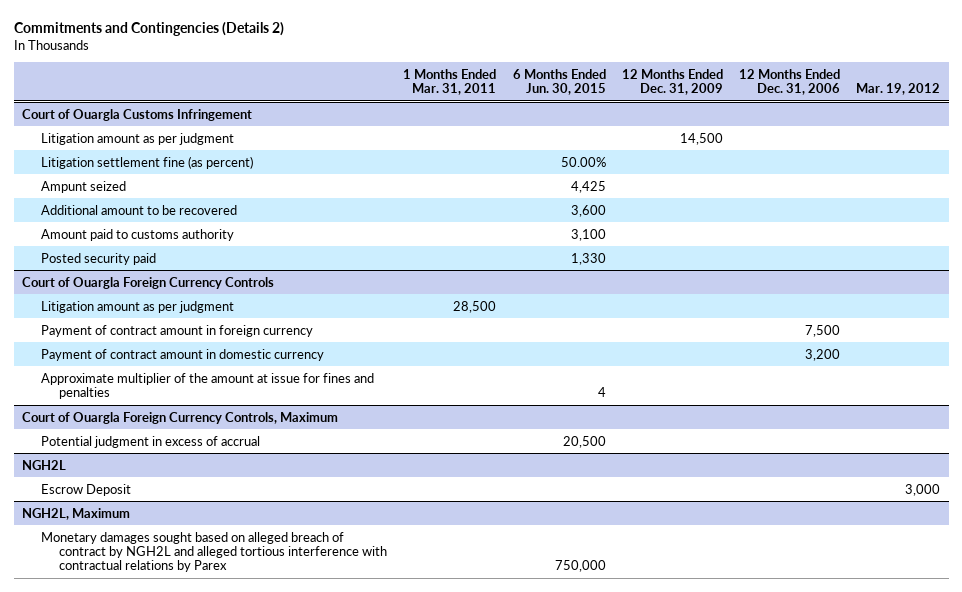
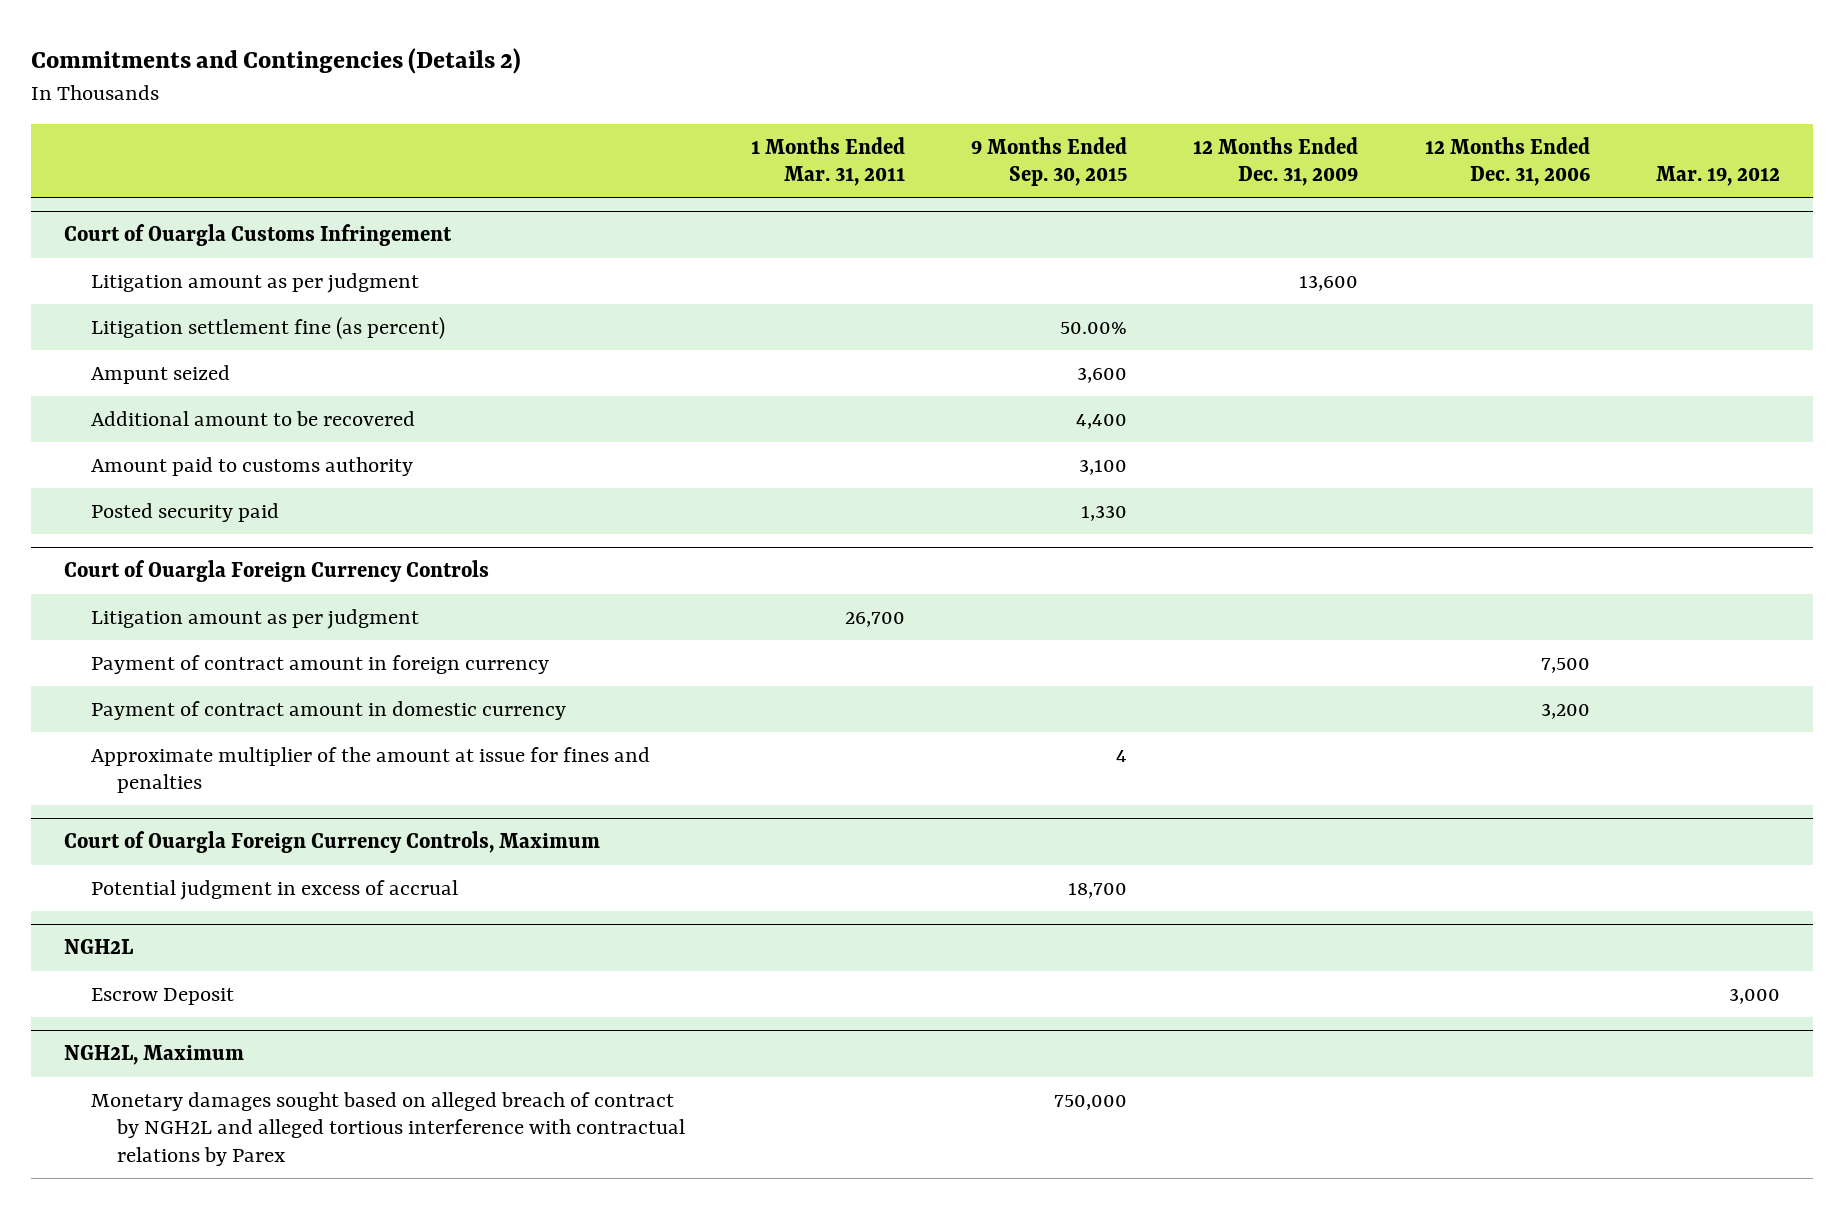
[512,68,606,96] 6 Months Ended Jun. 30, 2015 -> none
none -> [971,136,1128,186] 9 Months Ended Sep. 30, 2015
[679,132,723,145] 14,500 -> [1299,274,1359,291] 13,600
[453,300,497,313] 28,500 -> [845,611,906,627] 26,700

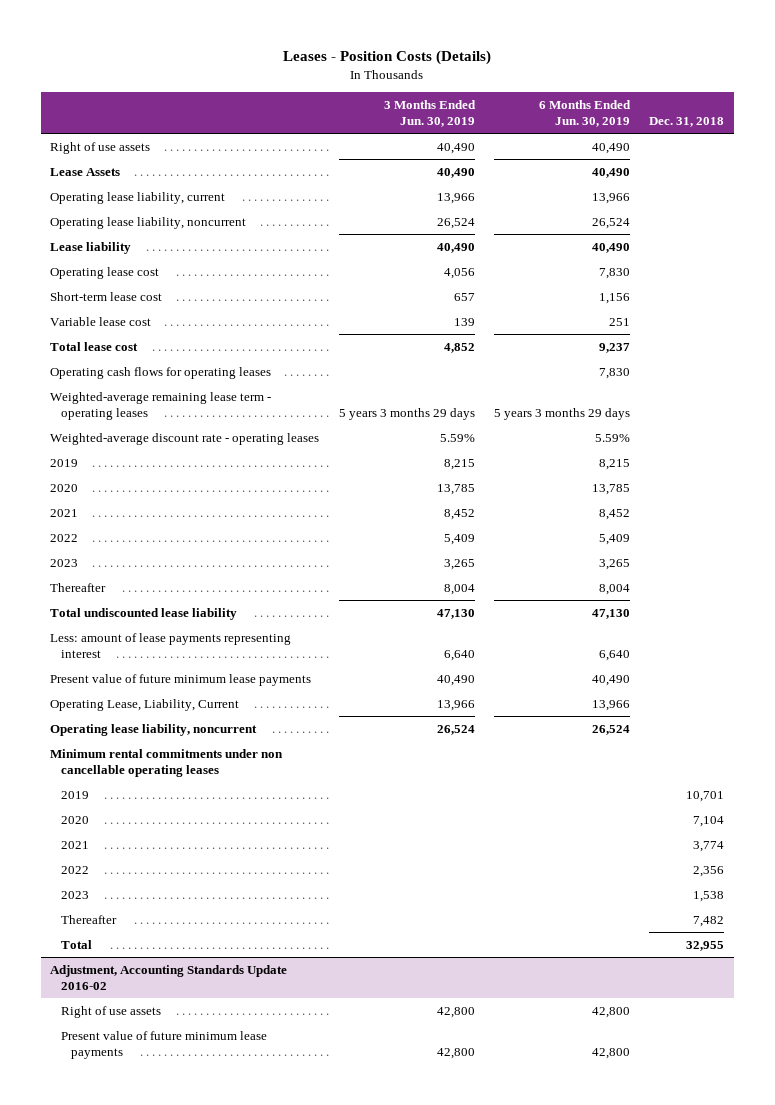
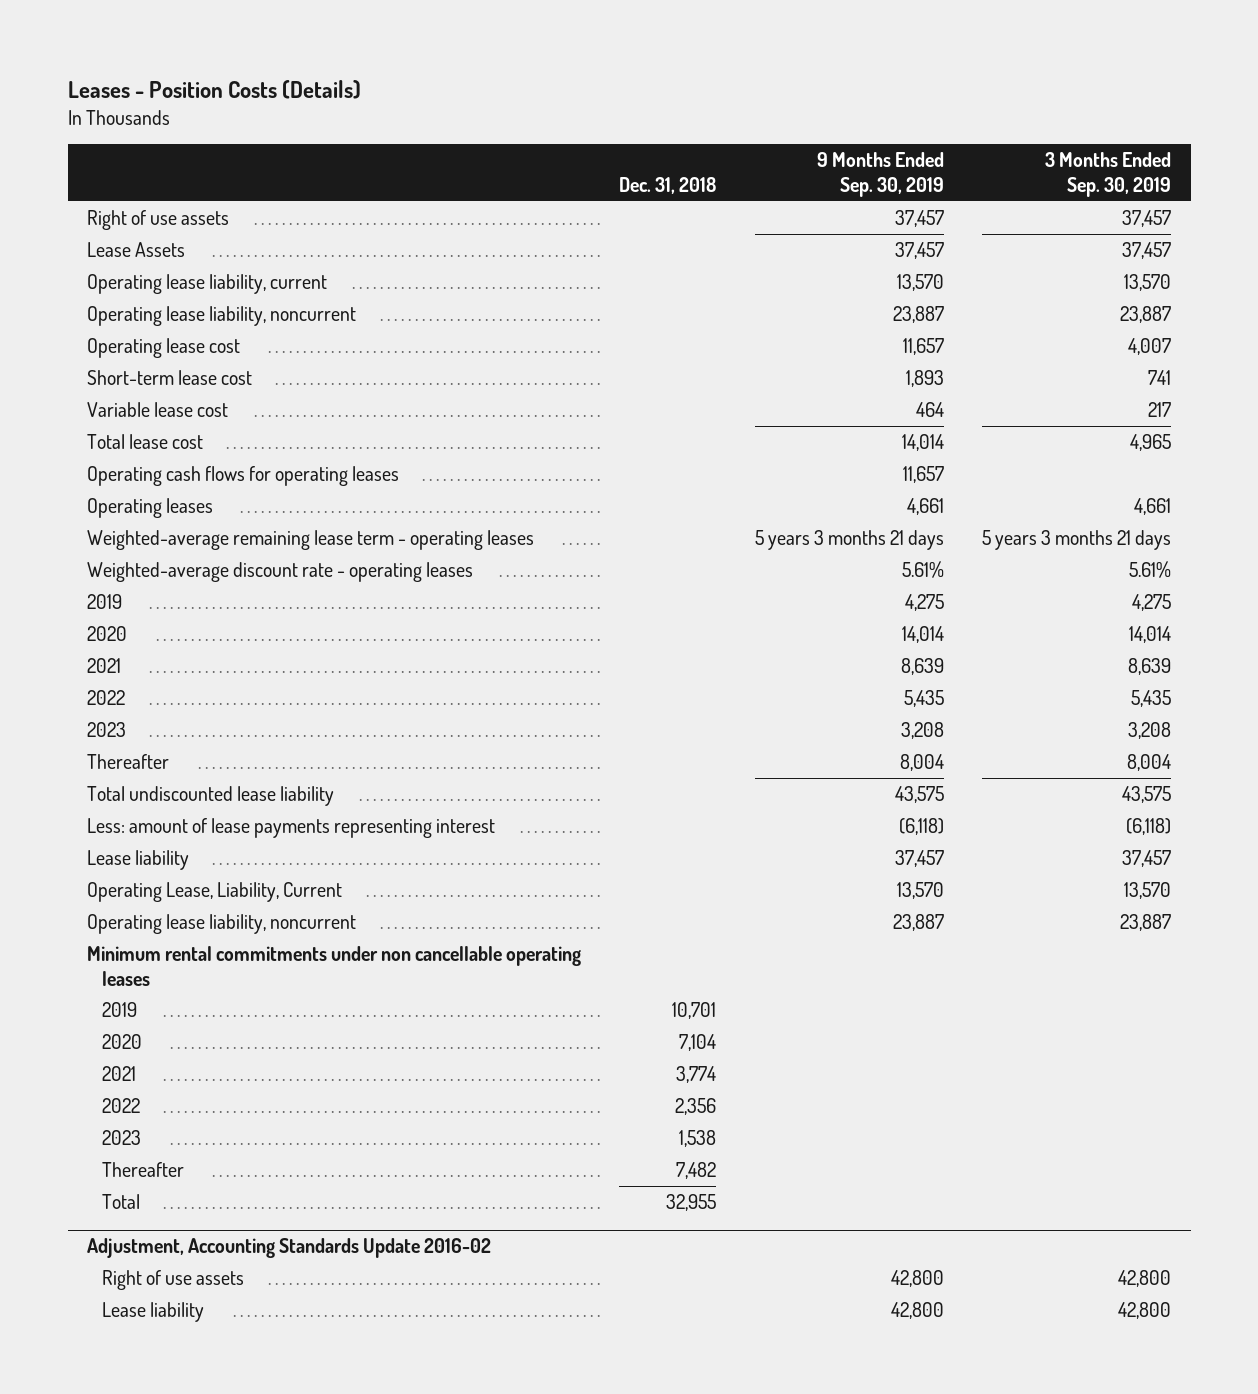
[383,100,476,127] 3 Months Ended Jun. 30, 2019 -> none
[539,100,632,127] 6 Months Ended Jun. 30, 2019 -> none
none -> [816,152,944,197] 9 Months Ended Sep. 30, 2019
none -> [1045,152,1172,197] 3 Months Ended Sep. 30, 2019
none -> [87,498,214,519] Operating leases
[50,673,312,686] Present value of future minimum lease payments -> none
[50,241,132,254] Lease liability -> [87,850,190,871] Lease liability
[60,1030,267,1059] Present value of future minimum lease payments -> [101,1302,204,1323] Lease liability

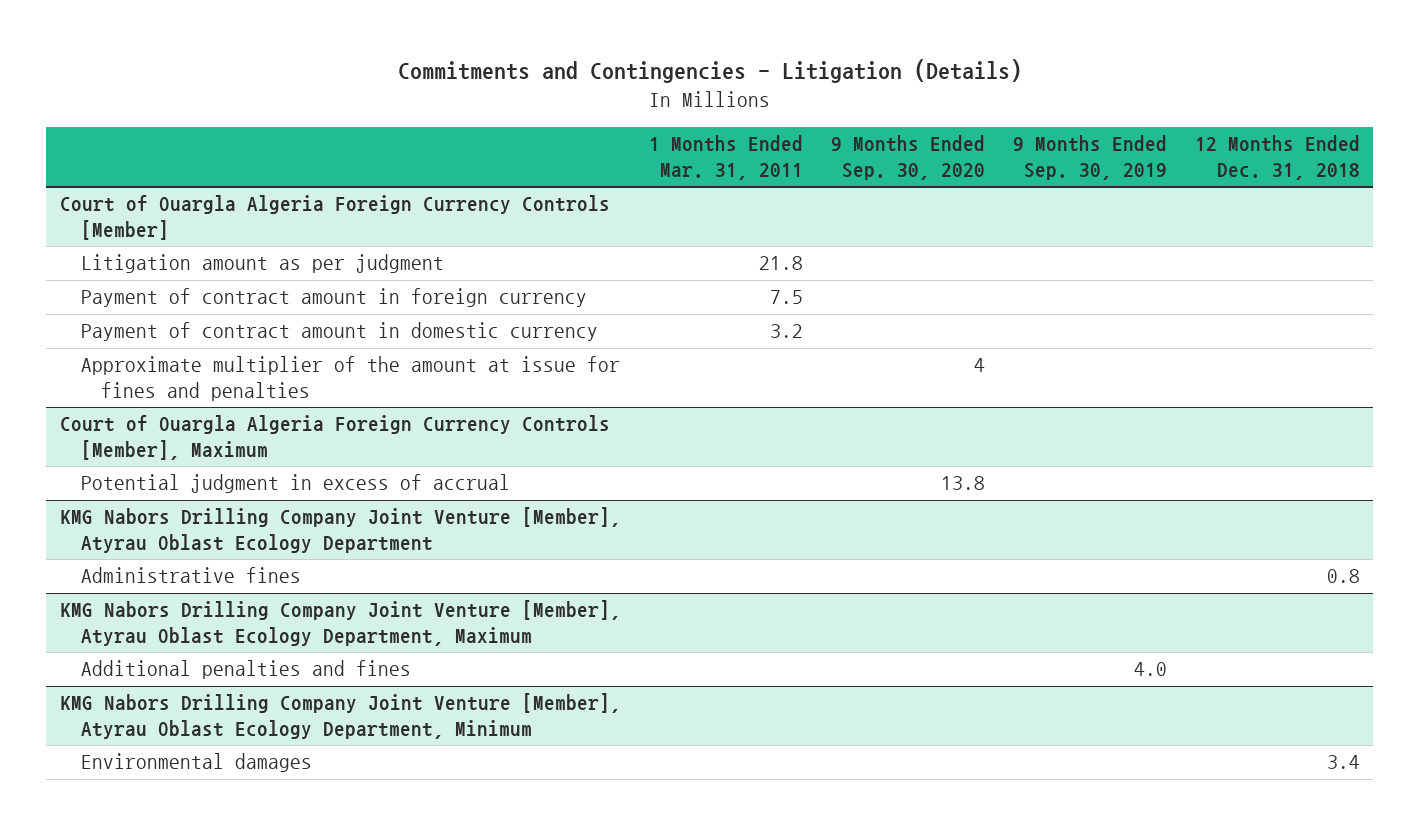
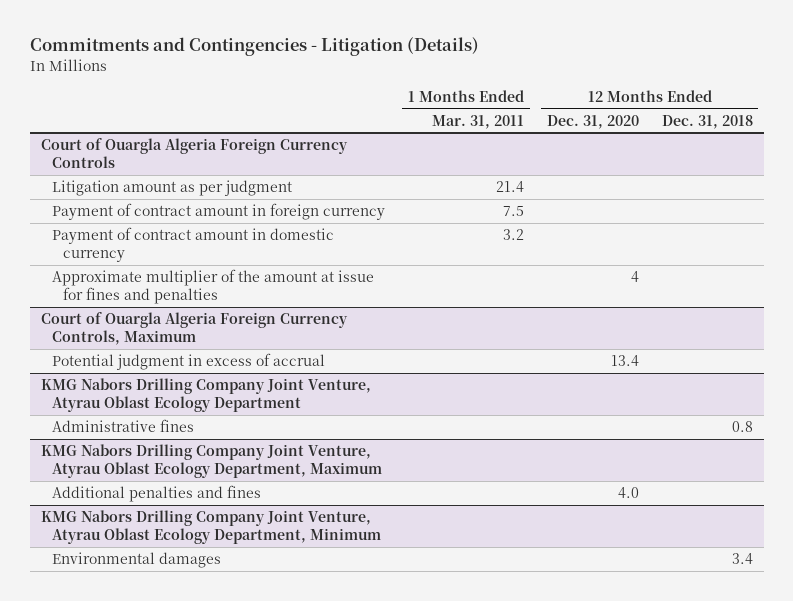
[830,135,985,180] 9 Months Ended Sep. 30, 2020 -> none
[1012,135,1167,180] 9 Months Ended Sep. 30, 2019 -> none
none -> [546,114,639,129] Dec. 31, 2020
[60,195,611,241] Court of Ouargla Algeria Foreign Currency Controls [Member] -> [40,138,348,169] Court of Ouargla Algeria Foreign Currency Controls
[759,256,804,271] 21.8 -> [495,181,524,193] 21.4
[60,415,611,461] Court of Ouargla Algeria Foreign Currency Controls [Member], Maximum -> [40,312,348,346] Court of Ouargla Algeria Foreign Currency Controls, Maximum
[60,507,622,554] KMG Nabors Drilling Company Joint Venture [Member], Atyrau Oblast Ecology Department -> [40,378,371,413] KMG Nabors Drilling Company Joint Venture, Atyrau Oblast Ecology Department
[60,600,622,647] KMG Nabors Drilling Company Joint Venture [Member], Atyrau Oblast Ecology Department, Maximum -> [40,444,382,479] KMG Nabors Drilling Company Joint Venture, Atyrau Oblast Ecology Department, Maximum
[60,693,622,740] KMG Nabors Drilling Company Joint Venture [Member], Atyrau Oblast Ecology Department, Minimum -> [40,510,381,545] KMG Nabors Drilling Company Joint Venture, Atyrau Oblast Ecology Department, Minimum

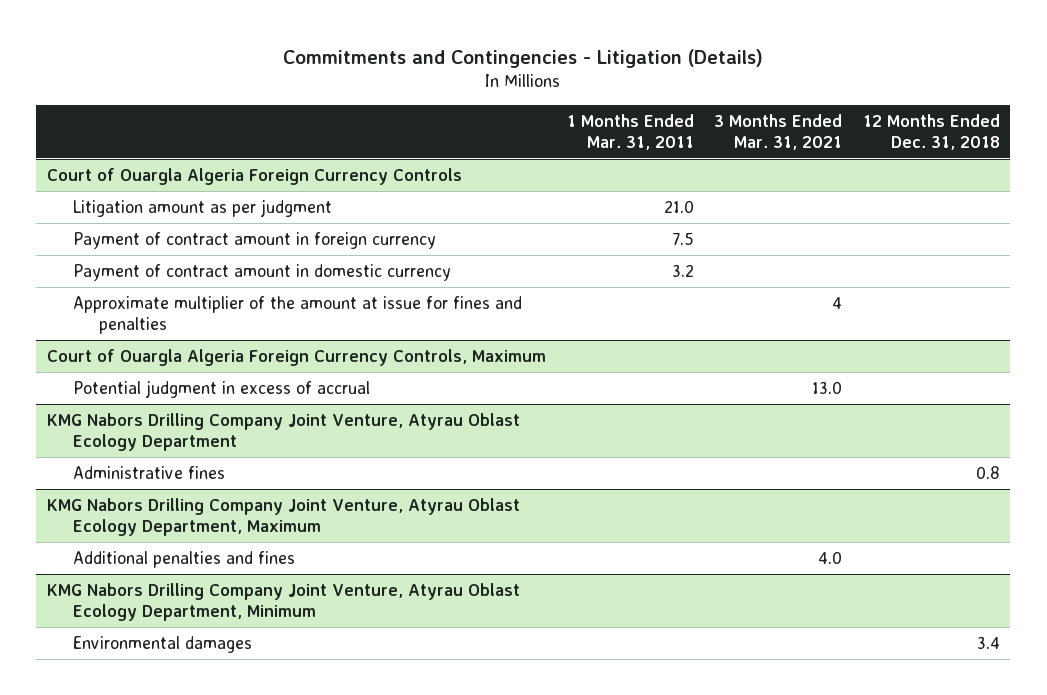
[546,114,639,129] Dec. 31, 2020 -> none
none -> [714,113,843,150] 3 Months Ended Mar. 31, 2021
[495,181,524,193] 21.4 -> [663,199,694,213] 21.0

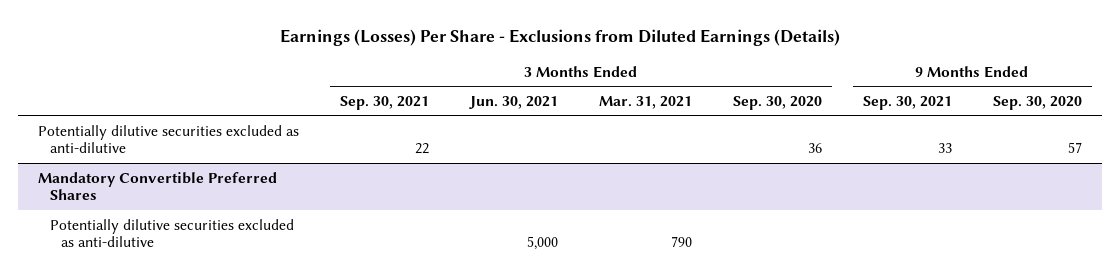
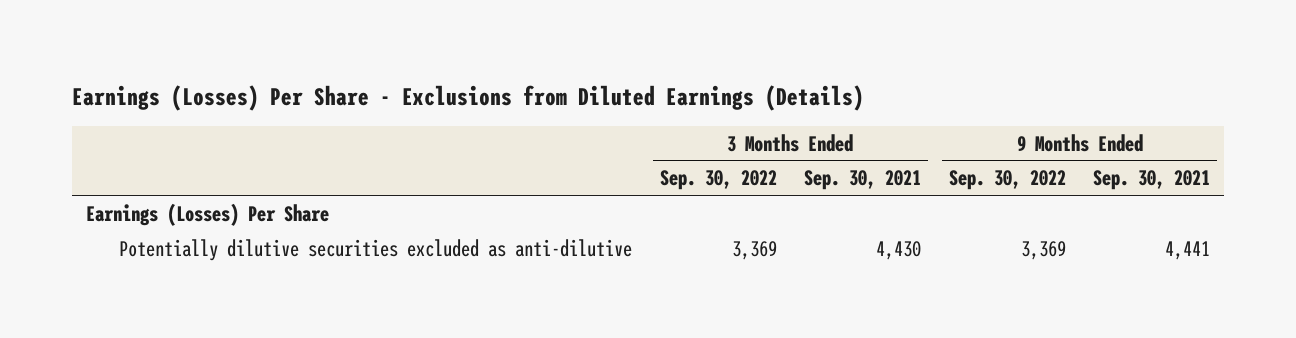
[469,95,559,109] Jun. 30, 2021 -> none
[599,95,693,109] Mar. 31, 2021 -> none
[732,95,822,110] Sep. 30, 2020 -> none
[992,95,1082,110] Sep. 30, 2020 -> none
none -> [659,170,777,191] Sep. 30, 2022
none -> [948,170,1066,191] Sep. 30, 2022
[38,171,278,201] Mandatory Convertible Preferred Shares -> none
[49,218,294,248] Potentially dilutive securities excluded as anti-dilutive -> none
none -> [86,202,330,226] Earnings (Losses) Per Share
[415,143,430,155] 22 -> [876,240,922,260] 4,430
[937,143,952,154] 33 -> [1165,240,1211,260] 4,441

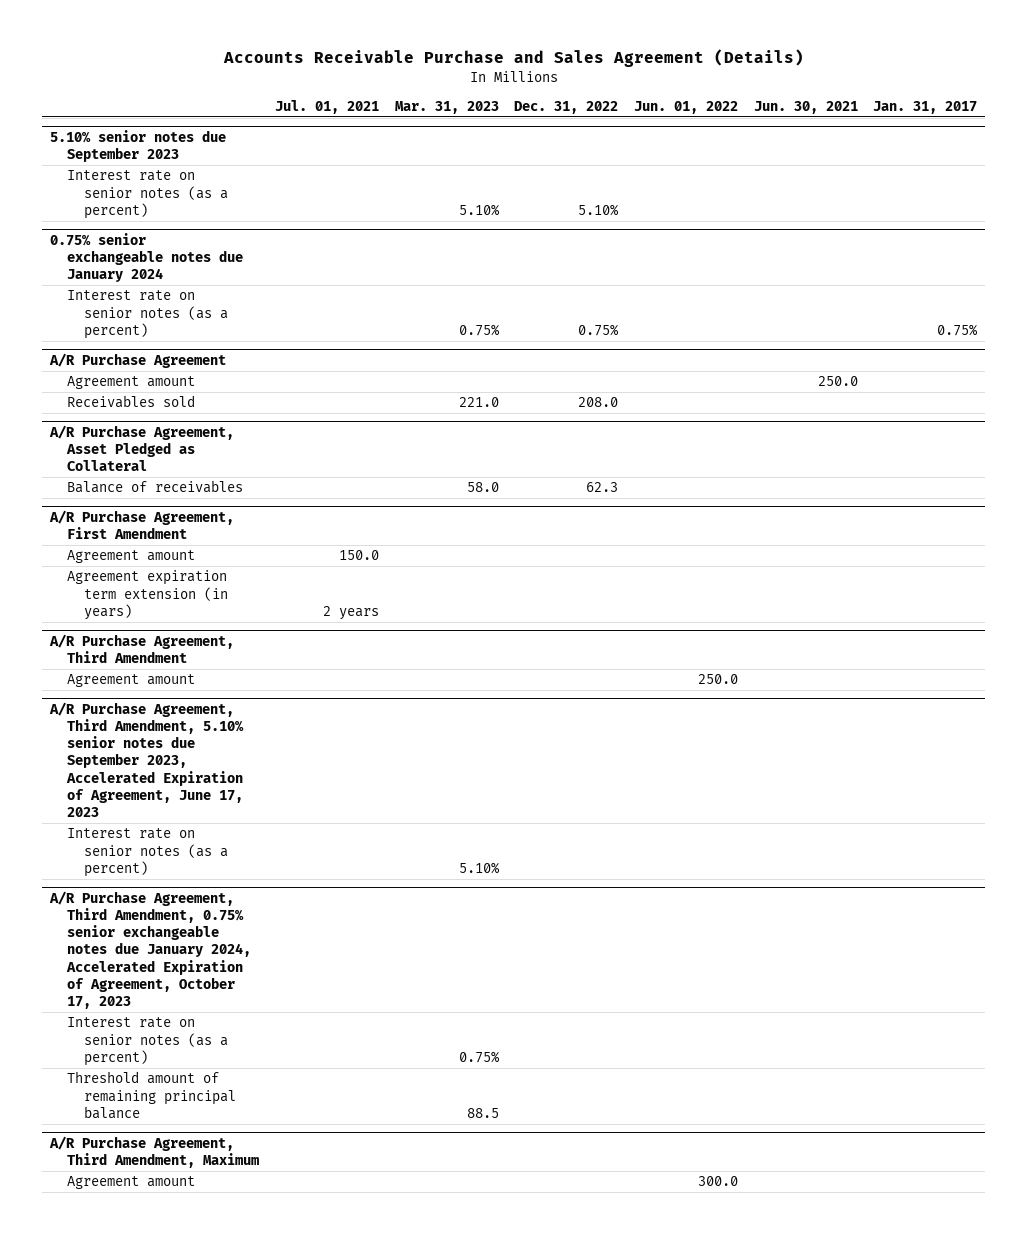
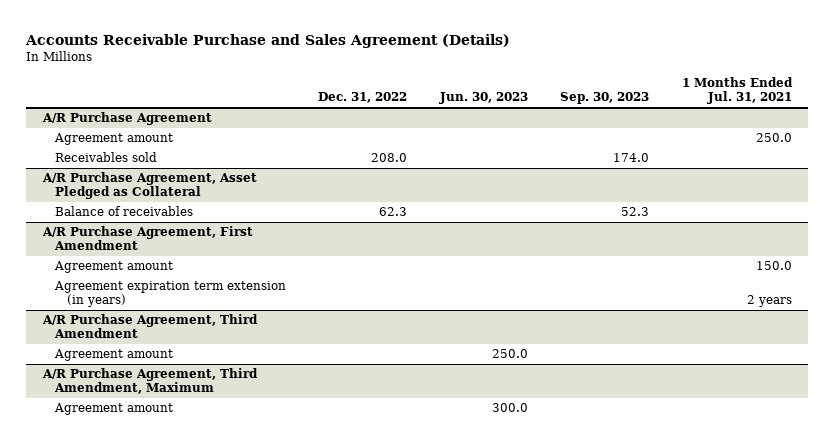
[274,99,379,114] Jul. 01, 2021 -> none
[394,100,499,114] Mar. 31, 2023 -> none
[633,100,738,114] Jun. 01, 2022 -> none
[753,100,858,114] Jun. 30, 2021 -> none
[873,100,978,114] Jan. 31, 2017 -> none
none -> [438,92,528,105] Jun. 30, 2023
none -> [560,92,650,105] Sep. 30, 2023
none -> [682,77,794,105] 1 Months Ended Jul. 31, 2021
[50,129,227,163] 5.10% senior notes due September 2023 -> none
[67,170,229,219] Interest rate on senior notes (as a percent) -> none
[50,232,244,283] 0.75% senior exchangeable notes due January 2024 -> none
[67,290,229,339] Interest rate on senior notes (as a percent) -> none
[49,701,245,817] A/R Purchase Agreement, Third Amendment, 5.10% senior notes due September 2023, Accelerated Expiration of Agreement, June 17, 2023 -> none
[67,828,229,877] Interest rate on senior notes (as a percent) -> none
[49,890,252,1009] A/R Purchase Agreement, Third Amendment, 0.75% senior exchangeable notes due January 2024, Accelerated Expiration of Agreement, October 17, 2023 -> none
[67,1017,229,1066] Interest rate on senior notes (as a percent) -> none
[67,1071,237,1119] Threshold amount of remaining principal balance -> none

